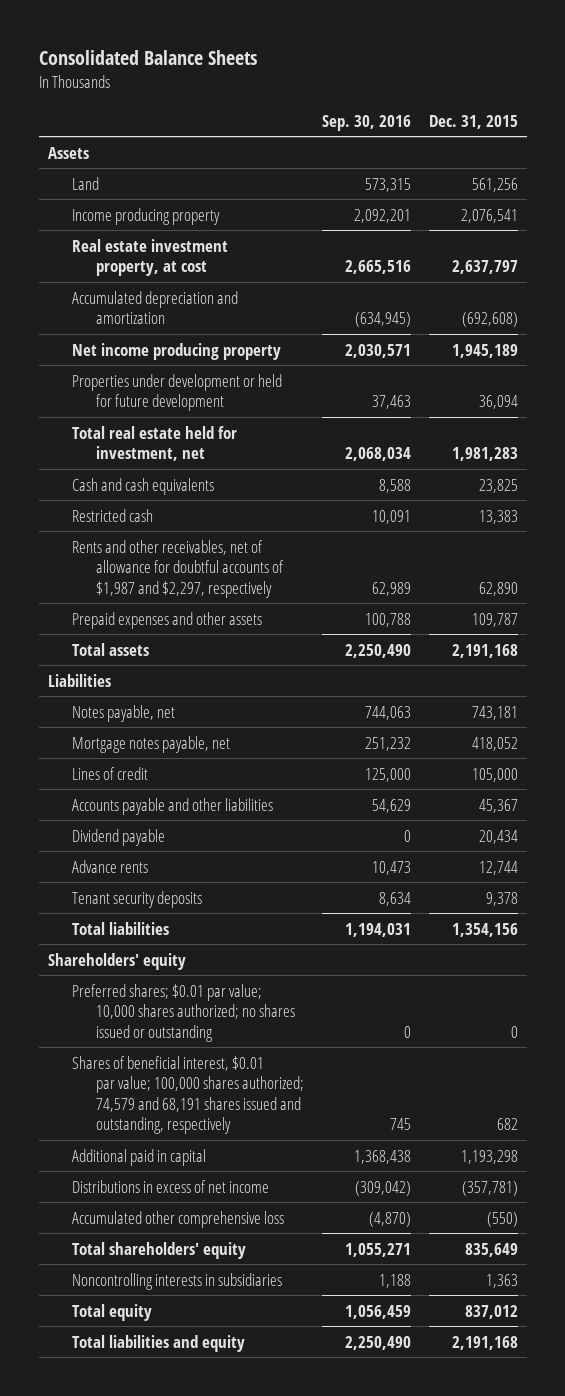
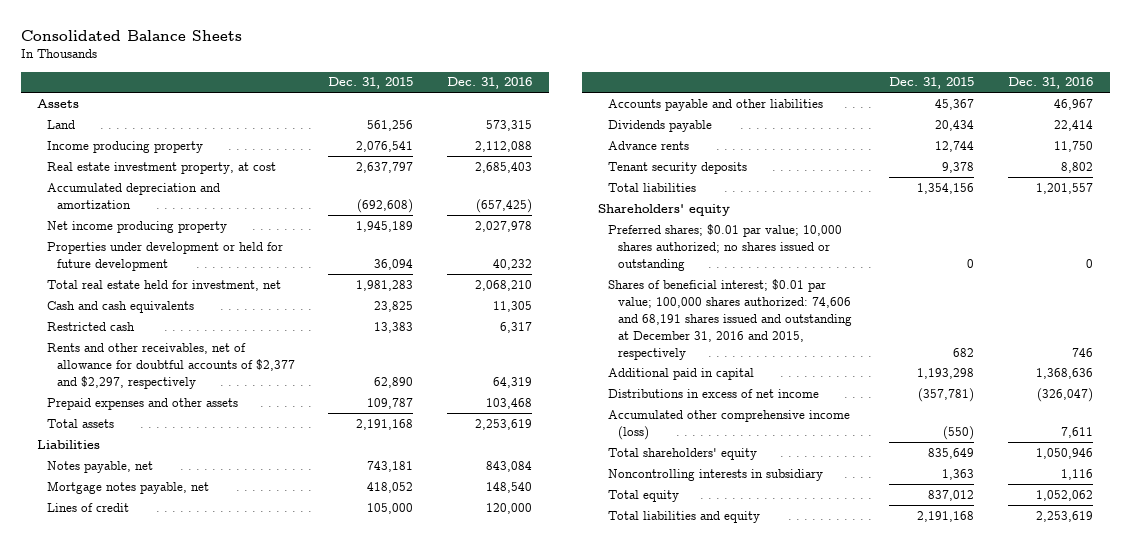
[321,114,411,131] Sep. 30, 2016 -> none
none -> [447,77,533,90] Dec. 31, 2016
[71,539,285,598] Rents and other receivables, net of allowance for doubtful accounts of $1,987 and $2,297, respectively -> [47,342,295,389] Rents and other receivables, net of allowance for doubtful accounts of $2,377 and $2,297, respectively
[71,828,165,846] Dividend payable -> [607,119,712,132] Dividends payable
[71,1055,305,1135] Shares of beneficial interest, $0.01 par value; 100,000 shares authorized; 74,579 and 68,191 shares issued and outstanding, respectively -> [607,278,852,360] Shares of beneficial interest; $0.01 par value; 100,000 shares authorized: 74,606 and 68,191 shares issued and outstanding at December 31, 2016 and 2015, respectively
[71,1210,284,1228] Accumulated other comprehensive loss -> [607,409,850,440] Accumulated other comprehensive income (loss)
[71,1272,282,1290] Noncontrolling interests in subsidiaries -> [607,468,823,481] Noncontrolling interests in subsidiary

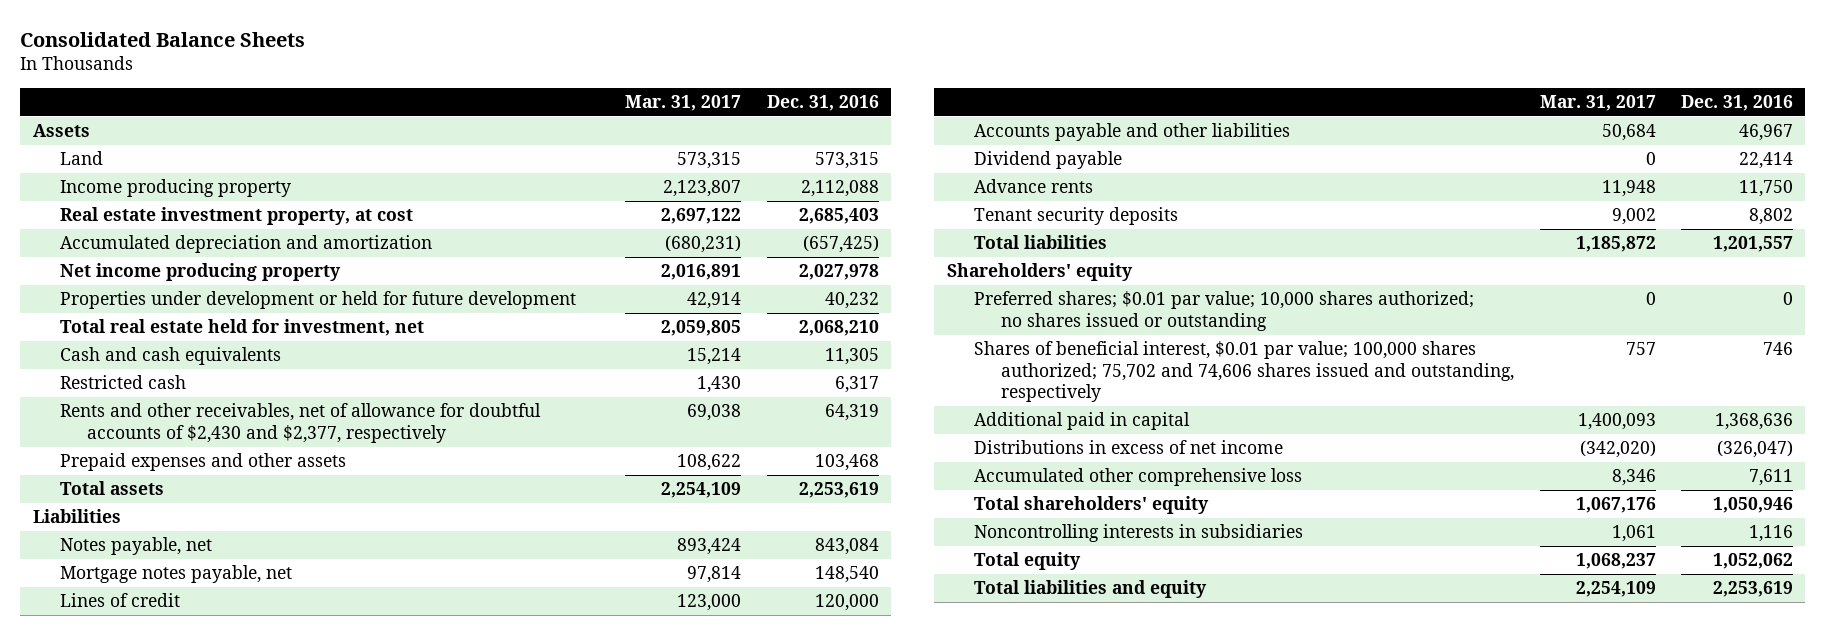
[328,77,414,90] Dec. 31, 2015 -> none
none -> [625,94,742,111] Mar. 31, 2017
[47,342,295,389] Rents and other receivables, net of allowance for doubtful accounts of $2,377 and $2,297, respectively -> [60,403,542,443] Rents and other receivables, net of allowance for doubtful accounts of $2,430 and $2,377, respectively
[607,119,712,132] Dividends payable -> [974,151,1123,170] Dividend payable
[607,278,852,360] Shares of beneficial interest; $0.01 par value; 100,000 shares authorized: 74,606 and 68,191 shares issued and outstanding at December 31, 2016 and 2015, respectively -> [974,341,1515,403] Shares of beneficial interest, $0.01 par value; 100,000 shares authorized; 75,702 and 74,606 shares issued and outstanding, respectively
[607,409,850,440] Accumulated other comprehensive income (loss) -> [974,468,1303,487] Accumulated other comprehensive loss
[607,468,823,481] Noncontrolling interests in subsidiary -> [974,524,1304,543] Noncontrolling interests in subsidiaries

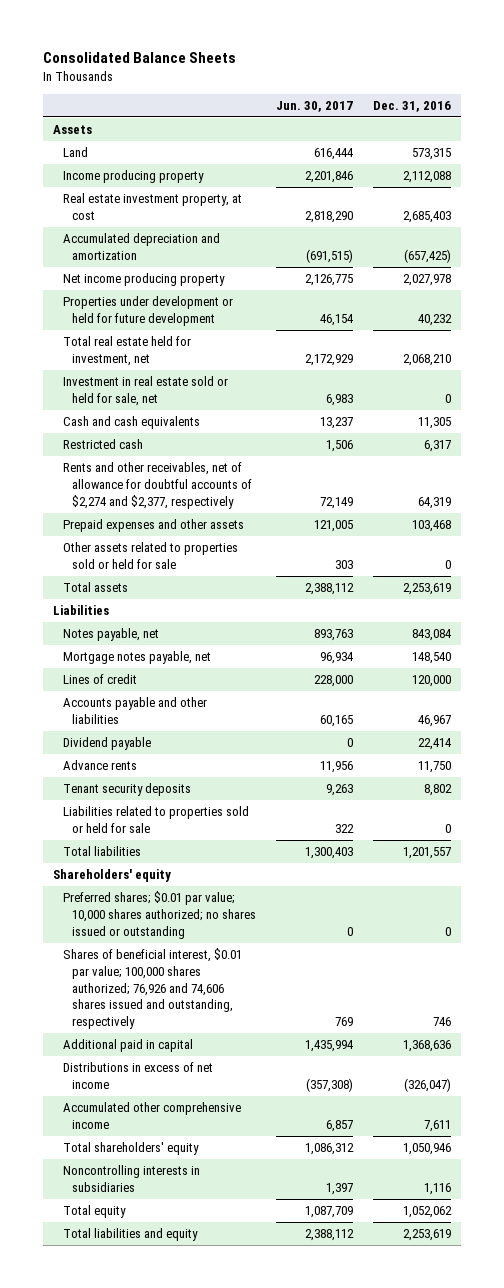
[625,94,742,111] Mar. 31, 2017 -> none
none -> [275,100,353,112] Jun. 30, 2017
none -> [62,376,228,406] Investment in real estate sold or held for sale, net
[60,403,542,443] Rents and other receivables, net of allowance for doubtful accounts of $2,430 and $2,377, respectively -> [62,462,252,509] Rents and other receivables, net of allowance for doubtful accounts of $2,274 and $2,377, respectively
none -> [62,542,238,569] Other assets related to properties sold or held for sale
none -> [62,806,249,833] Liabilities related to properties sold or held for sale
[974,341,1515,403] Shares of beneficial interest, $0.01 par value; 100,000 shares authorized; 75,702 and 74,606 shares issued and outstanding, respectively -> [62,948,242,1030] Shares of beneficial interest, $0.01 par value; 100,000 shares authorized; 76,926 and 74,606 shares issued and outstanding, respectively
[974,468,1303,487] Accumulated other comprehensive loss -> [62,1102,241,1129] Accumulated other comprehensive income

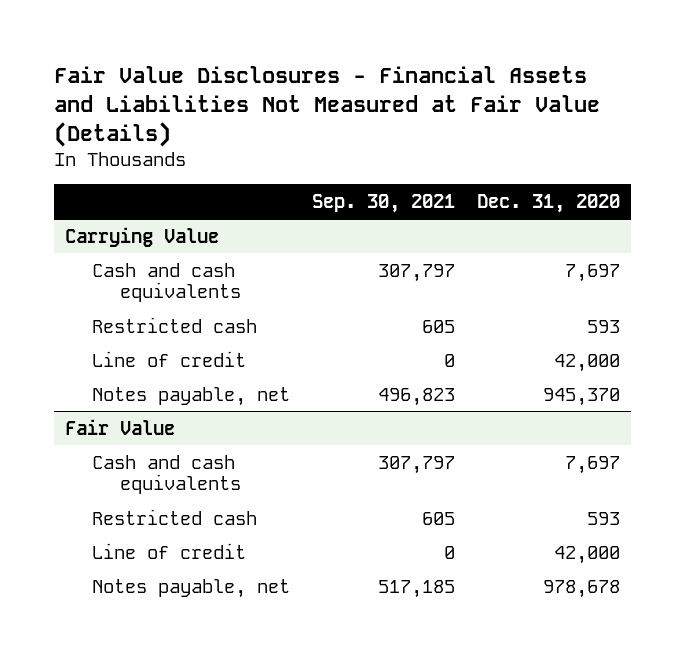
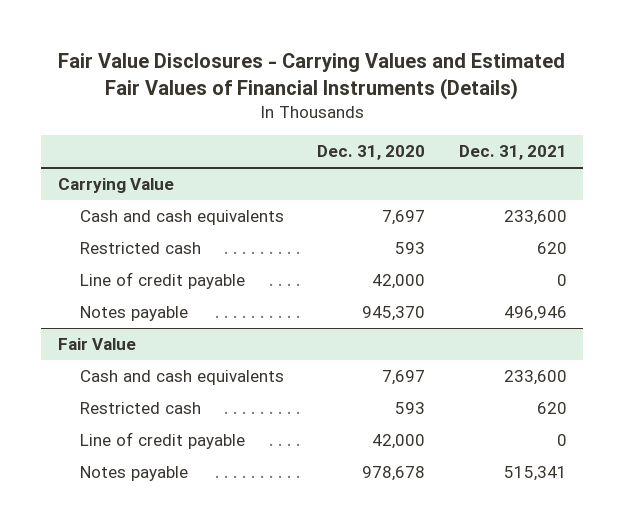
[53,65,600,147] Fair Value Disclosures - Financial Assets and Liabilities Not Measured at Fair Value (Details) -> [58,53,566,100] Fair Value Disclosures - Carrying Values and Estimated Fair Values of Financial Instruments (Details)
[312,193,456,213] Sep. 30, 2021 -> none
none -> [458,145,567,161] Dec. 31, 2021
[92,350,247,367] Line of credit -> [79,272,245,290] Line of credit payable
[92,386,291,406] Notes payable, net -> [79,306,188,322] Notes payable
[92,542,247,559] Line of credit -> [79,432,245,450] Line of credit payable
[92,578,291,598] Notes payable, net -> [79,466,188,482] Notes payable

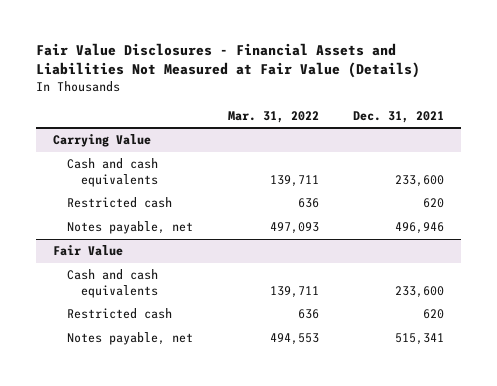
[58,53,566,100] Fair Value Disclosures - Carrying Values and Estimated Fair Values of Financial Instruments (Details) -> [35,43,420,79] Fair Value Disclosures - Financial Assets and Liabilities Not Measured at Fair Value (Details)
[317,145,426,161] Dec. 31, 2020 -> none
none -> [227,110,319,123] Mar. 31, 2022
[79,272,245,290] Line of credit payable -> none
[79,306,188,322] Notes payable -> [67,221,194,235] Notes payable, net
[79,432,245,450] Line of credit payable -> none
[79,466,188,482] Notes payable -> [67,332,194,346] Notes payable, net

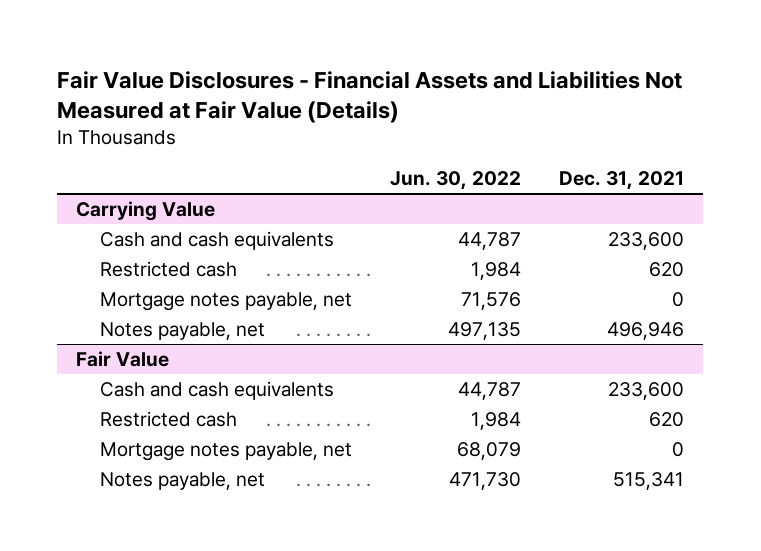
[227,110,319,123] Mar. 31, 2022 -> none
none -> [389,171,521,191] Jun. 30, 2022
none -> [99,291,352,311] Mortgage notes payable, net
none -> [99,441,352,461] Mortgage notes payable, net

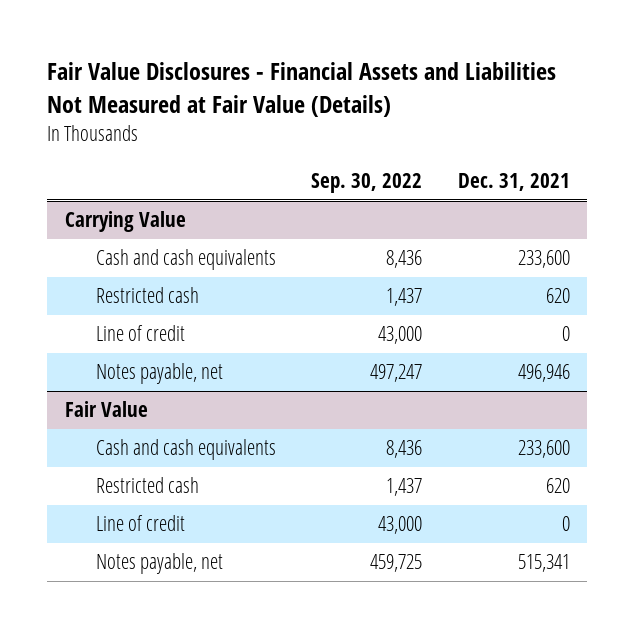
[389,171,521,191] Jun. 30, 2022 -> none
none -> [311,173,423,194] Sep. 30, 2022
[99,291,352,311] Mortgage notes payable, net -> none
none -> [96,325,186,342] Line of credit
[99,441,352,461] Mortgage notes payable, net -> none
none -> [96,515,186,532] Line of credit

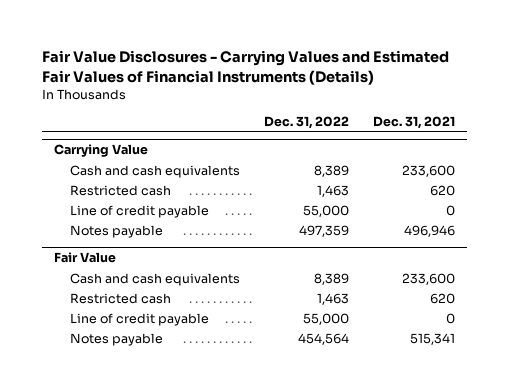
[47,61,557,117] Fair Value Disclosures - Financial Assets and Liabilities Not Measured at Fair Value (Details) -> [42,49,450,85] Fair Value Disclosures - Carrying Values and Estimated Fair Values of Financial Instruments (Details)
[311,173,423,194] Sep. 30, 2022 -> none
none -> [263,115,349,129] Dec. 31, 2022
[96,325,186,342] Line of credit -> [69,204,209,218] Line of credit payable
[96,363,224,385] Notes payable, net -> [69,224,163,238] Notes payable
[96,515,186,532] Line of credit -> [69,312,209,326] Line of credit payable
[96,553,224,575] Notes payable, net -> [69,332,163,346] Notes payable

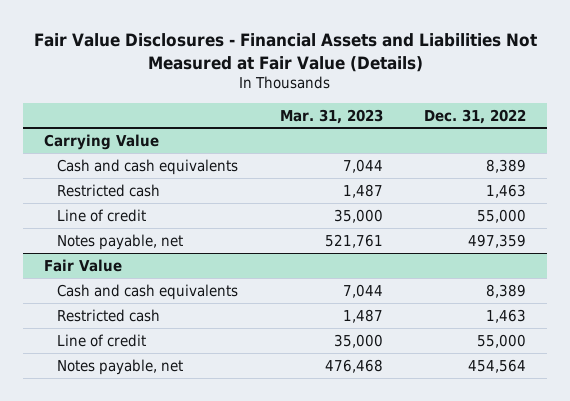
[42,49,450,85] Fair Value Disclosures - Carrying Values and Estimated Fair Values of Financial Instruments (Details) -> [34,33,538,72] Fair Value Disclosures - Financial Assets and Liabilities Not Measured at Fair Value (Details)
[373,115,456,129] Dec. 31, 2021 -> none
none -> [279,108,383,124] Mar. 31, 2023
[69,204,209,218] Line of credit payable -> [57,208,147,222] Line of credit
[69,224,163,238] Notes payable -> [57,233,184,250] Notes payable, net
[69,312,209,326] Line of credit payable -> [57,333,147,347] Line of credit
[69,332,163,346] Notes payable -> [57,358,184,375] Notes payable, net

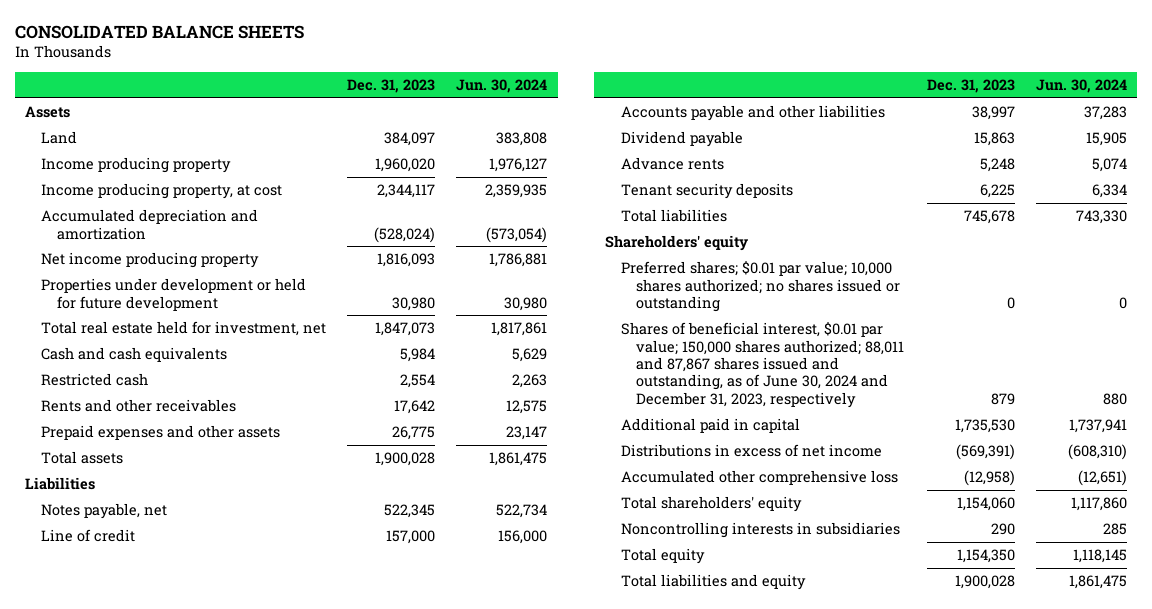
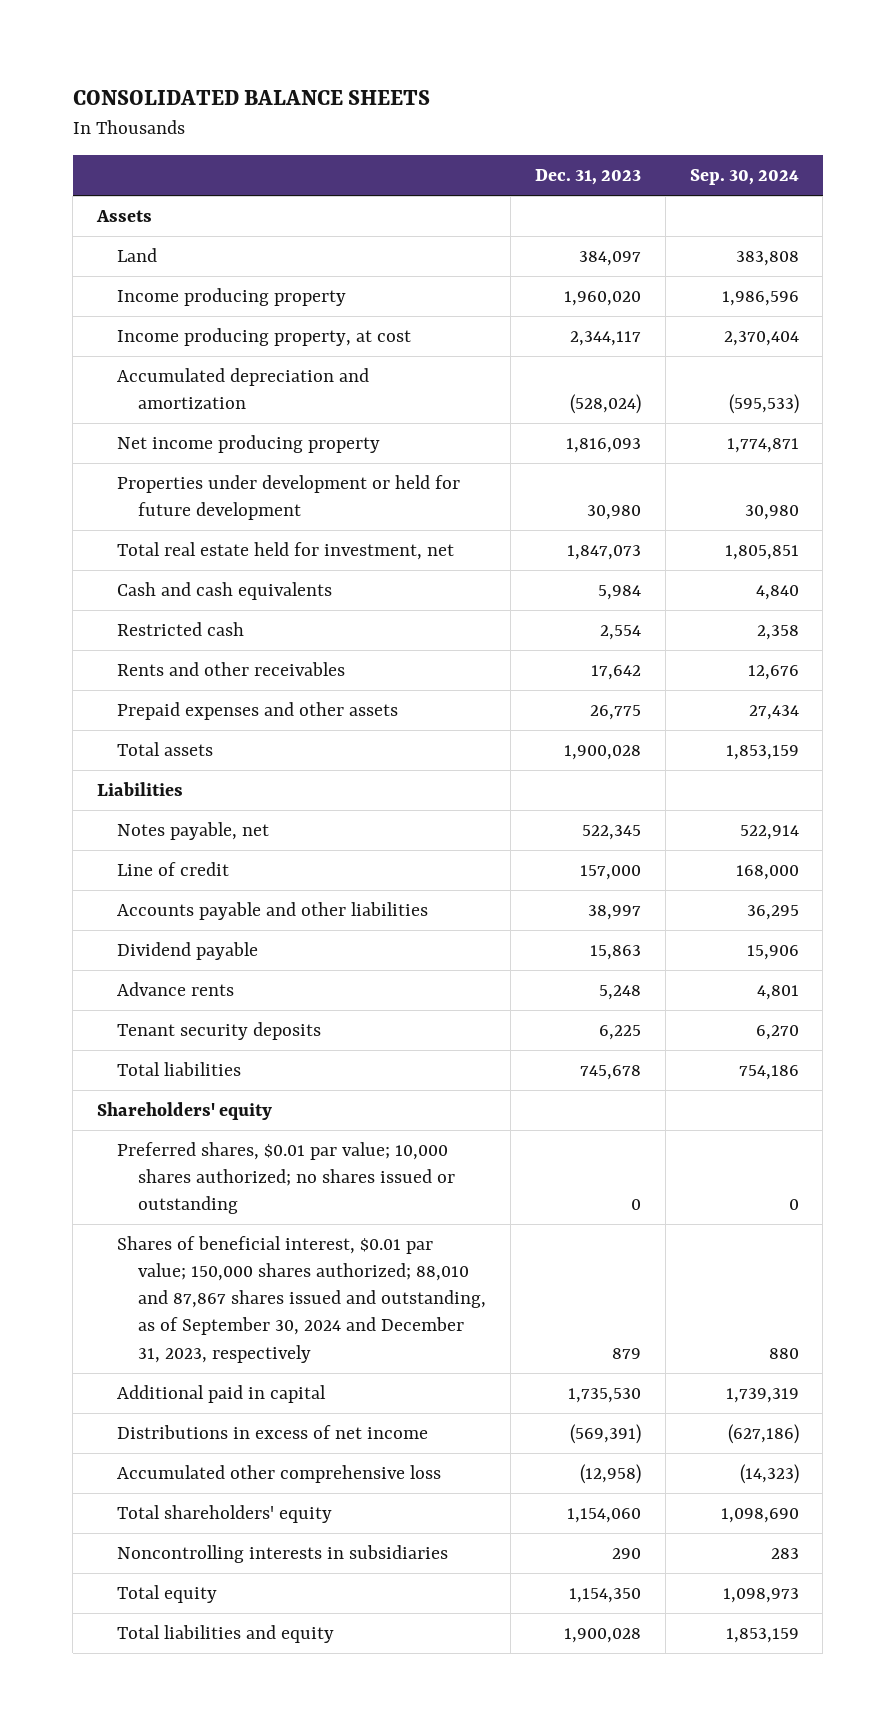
[456,79,548,94] Jun. 30, 2024 -> none
none -> [689,169,799,186] Sep. 30, 2024
[620,261,901,313] Preferred shares; $0.01 par value; 10,000 shares authorized; no shares issued or outstanding -> [117,1142,455,1215] Preferred shares, $0.01 par value; 10,000 shares authorized; no shares issued or outstanding
[620,322,905,408] Shares of beneficial interest, $0.01 par value; 150,000 shares authorized; 88,011 and 87,867 shares issued and outstanding, as of June 30, 2024 and December 31, 2023, respectively -> [117,1236,486,1363] Shares of beneficial interest, $0.01 par value; 150,000 shares authorized; 88,010 and 87,867 shares issued and outstanding, as of September 30, 2024 and December 31, 2023, respectively

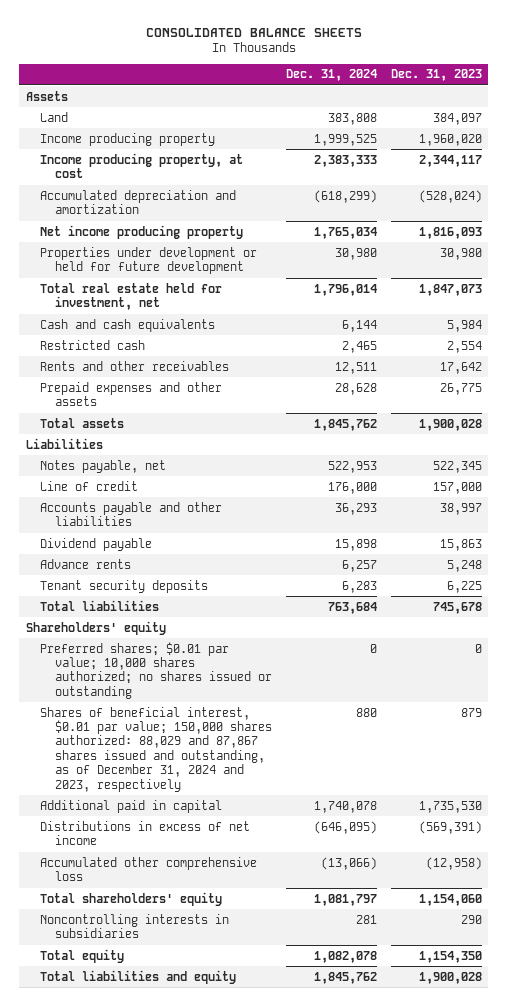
[689,169,799,186] Sep. 30, 2024 -> none
none -> [285,69,377,82] Dec. 31, 2024
[117,1142,455,1215] Preferred shares, $0.01 par value; 10,000 shares authorized; no shares issued or outstanding -> [40,641,273,699] Preferred shares; $0.01 par value; 10,000 shares authorized; no shares issued or outstanding
[117,1236,486,1363] Shares of beneficial interest, $0.01 par value; 150,000 shares authorized; 88,010 and 87,867 shares issued and outstanding, as of September 30, 2024 and December 31, 2023, respectively -> [40,706,273,792] Shares of beneficial interest, $0.01 par value; 150,000 shares authorized: 88,029 and 87,867 shares issued and outstanding, as of December 31, 2024 and 2023, respectively

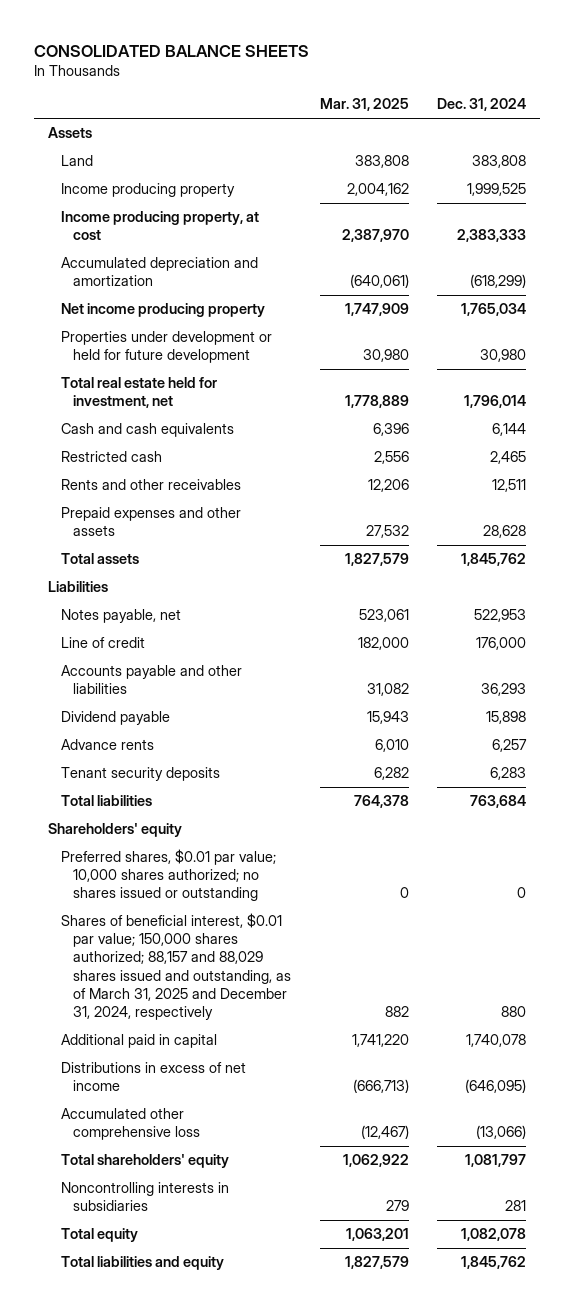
[390,69,482,82] Dec. 31, 2023 -> none
none -> [319,98,409,112] Mar. 31, 2025
[40,641,273,699] Preferred shares; $0.01 par value; 10,000 shares authorized; no shares issued or outstanding -> [60,849,276,902] Preferred shares, $0.01 par value; 10,000 shares authorized; no shares issued or outstanding
[40,706,273,792] Shares of beneficial interest, $0.01 par value; 150,000 shares authorized: 88,029 and 87,867 shares issued and outstanding, as of December 31, 2024 and 2023, respectively -> [60,913,292,1020] Shares of beneficial interest, $0.01 par value; 150,000 shares authorized; 88,157 and 88,029 shares issued and outstanding, as of March 31, 2025 and December 31, 2024, respectively

